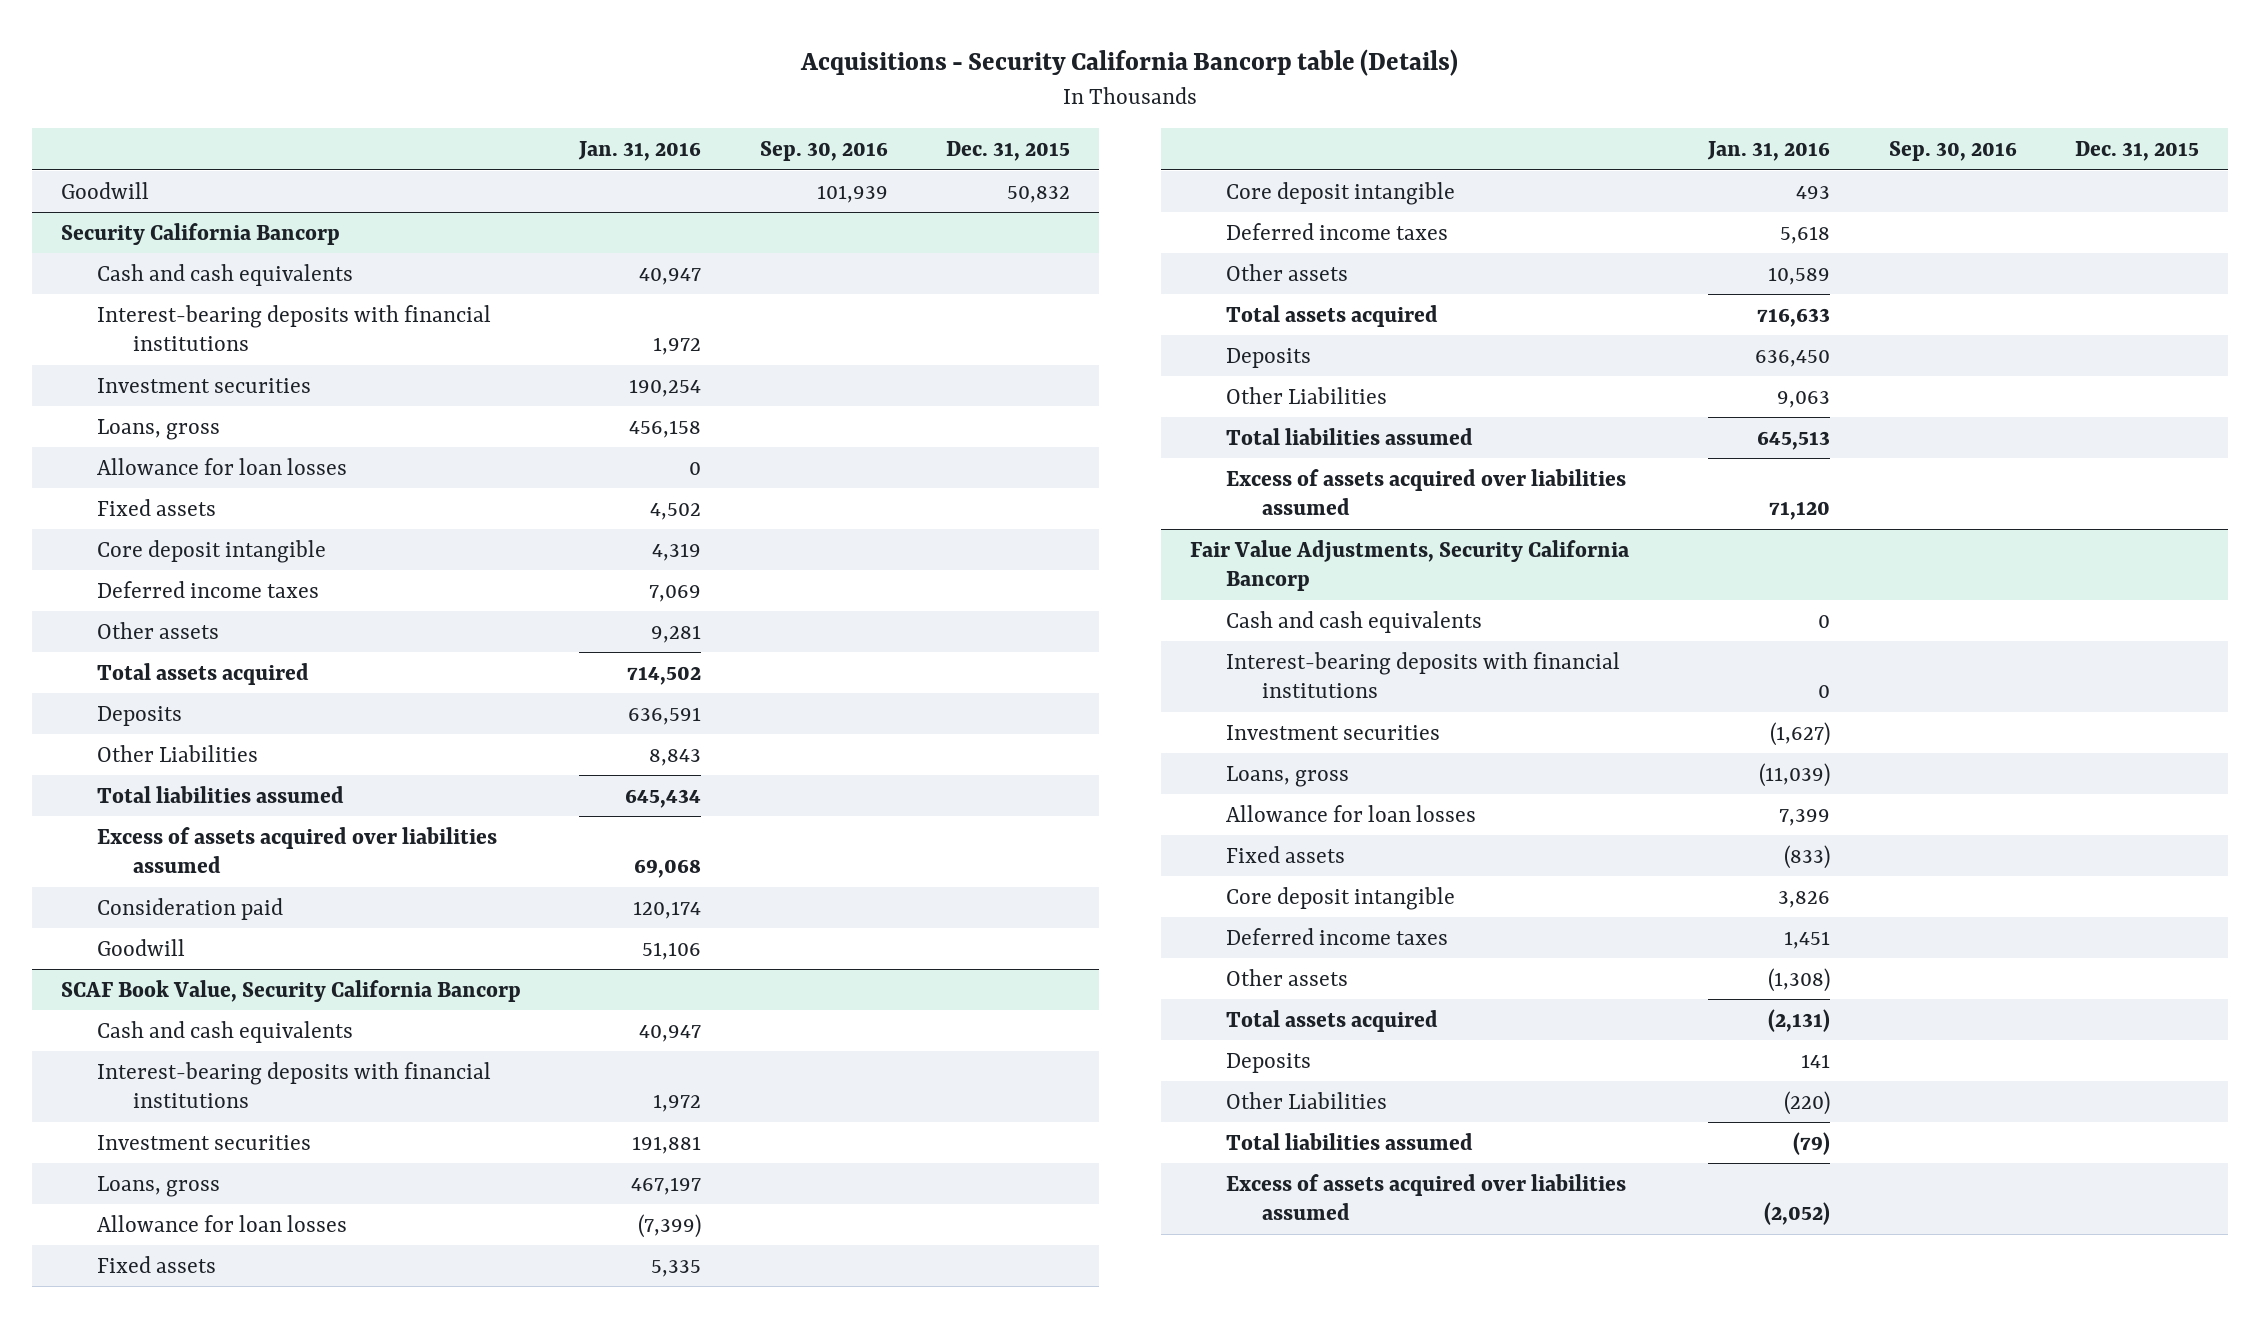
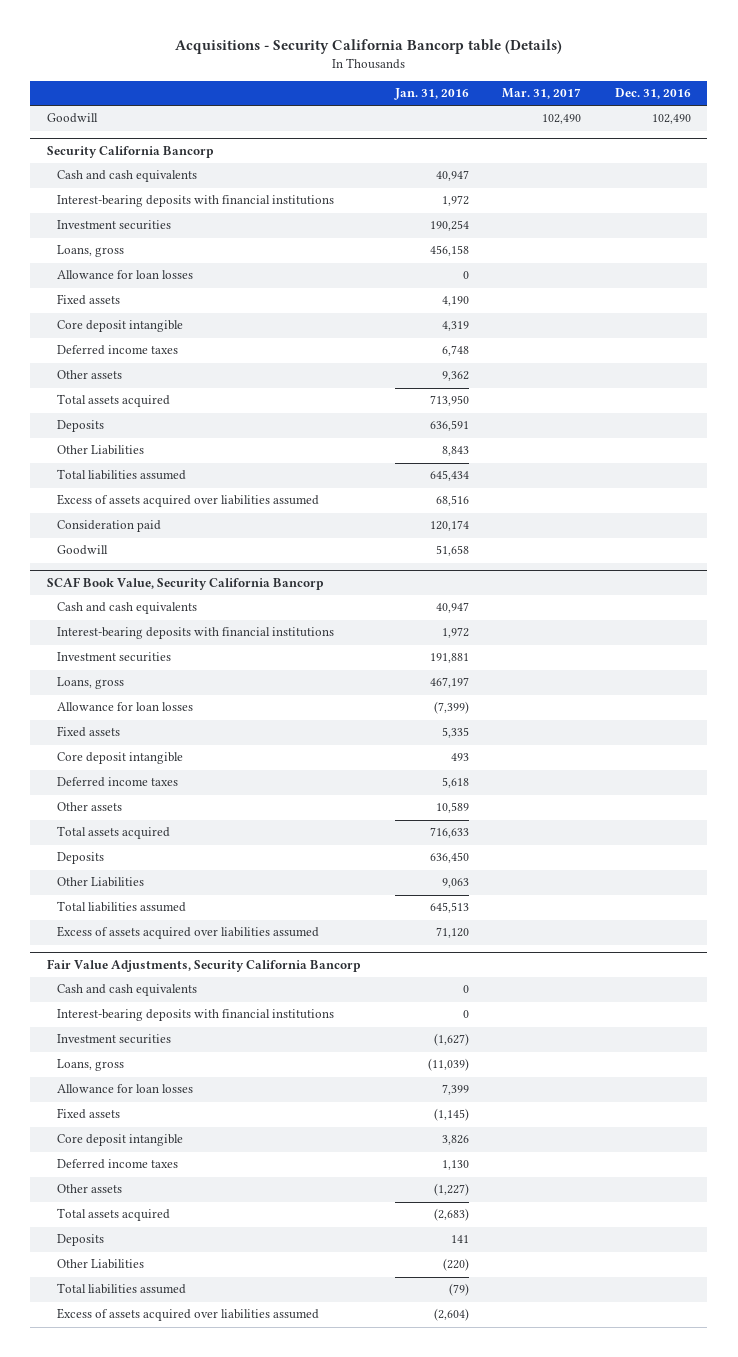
[759,140,888,161] Sep. 30, 2016 -> none
[945,140,1070,161] Dec. 31, 2015 -> none
none -> [502,88,582,100] Mar. 31, 2017
none -> [614,88,691,100] Dec. 31, 2016
[650,502,702,520] 4,502 -> [441,296,469,307] 4,190
[649,584,702,602] 7,069 -> [441,345,469,357] 6,748
[651,624,702,643] 9,281 -> [441,371,469,382] 9,362
[627,665,702,685] 714,502 -> [429,395,469,407] 713,950
[634,859,702,879] 69,068 -> [435,495,469,507] 68,516
[642,941,702,960] 51,106 -> [435,545,469,557] 51,658
[1784,844,1831,869] (833) -> [433,1108,469,1122] (1,145)
[1784,930,1831,949] 1,451 -> [441,1160,469,1171] 1,130
[1768,967,1831,992] (1,308) -> [433,1183,469,1197] (1,227)
[1768,1008,1831,1032] (2,131) -> [433,1208,469,1222] (2,683)
[1764,1202,1831,1226] (2,052) -> [433,1308,469,1322] (2,604)

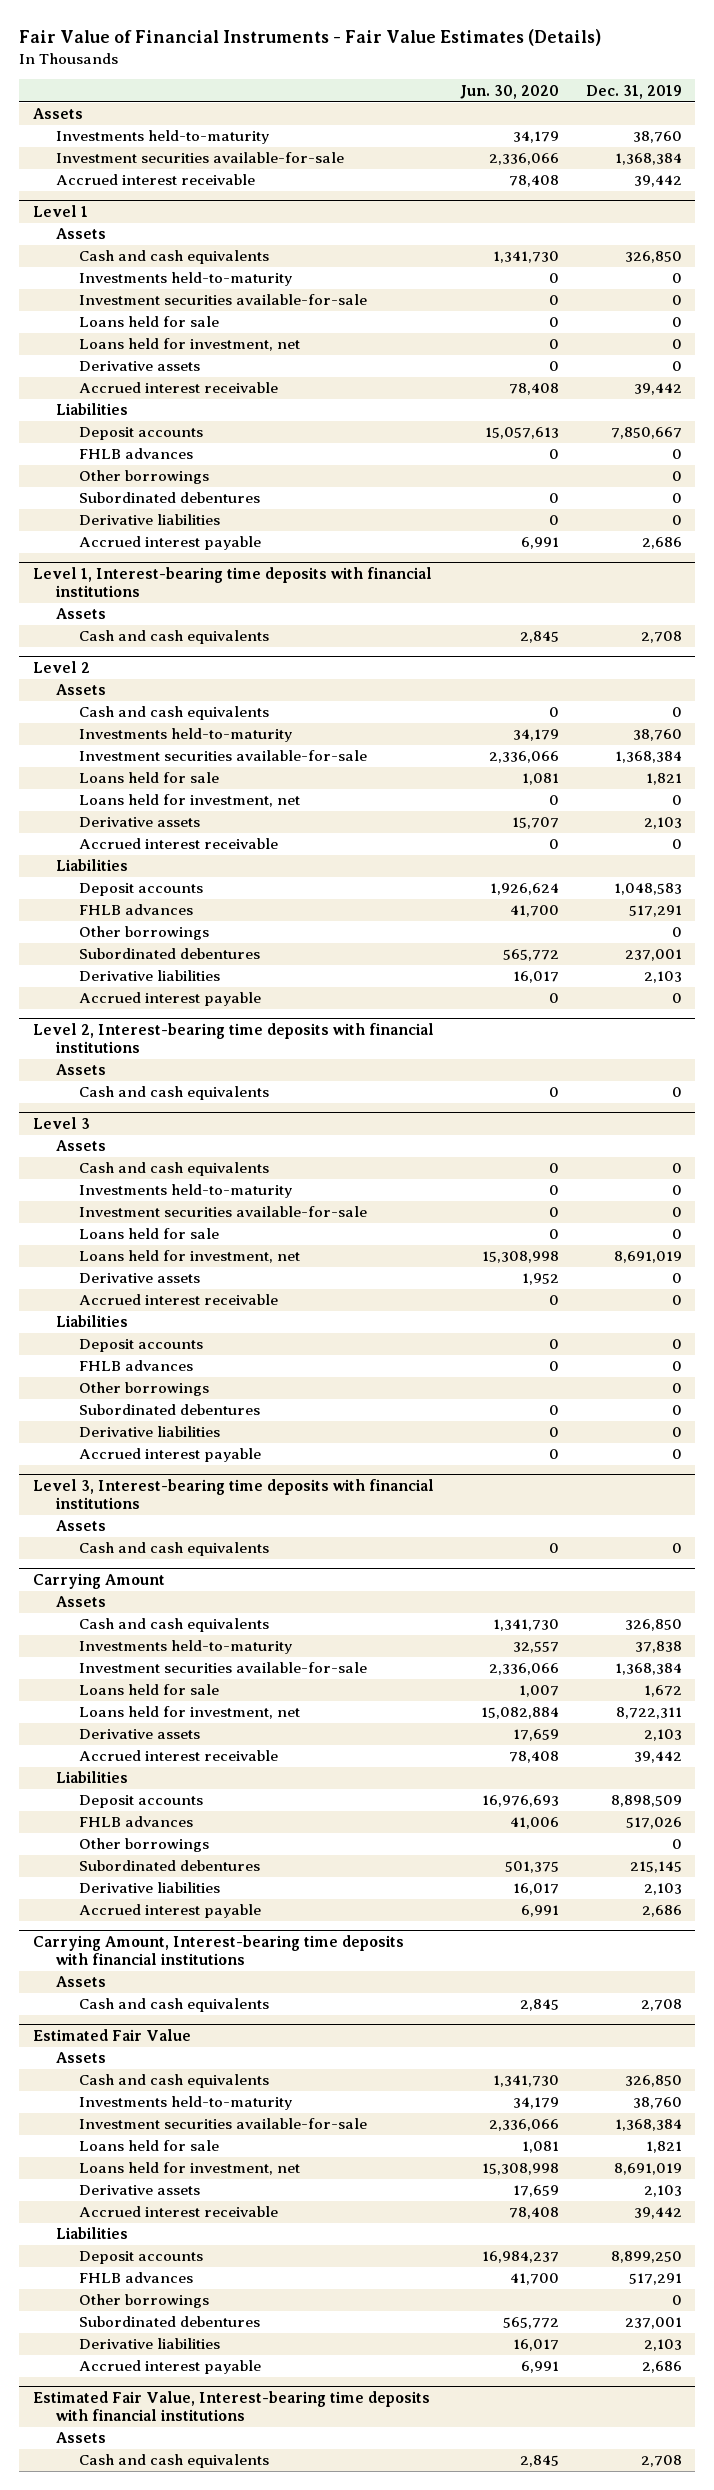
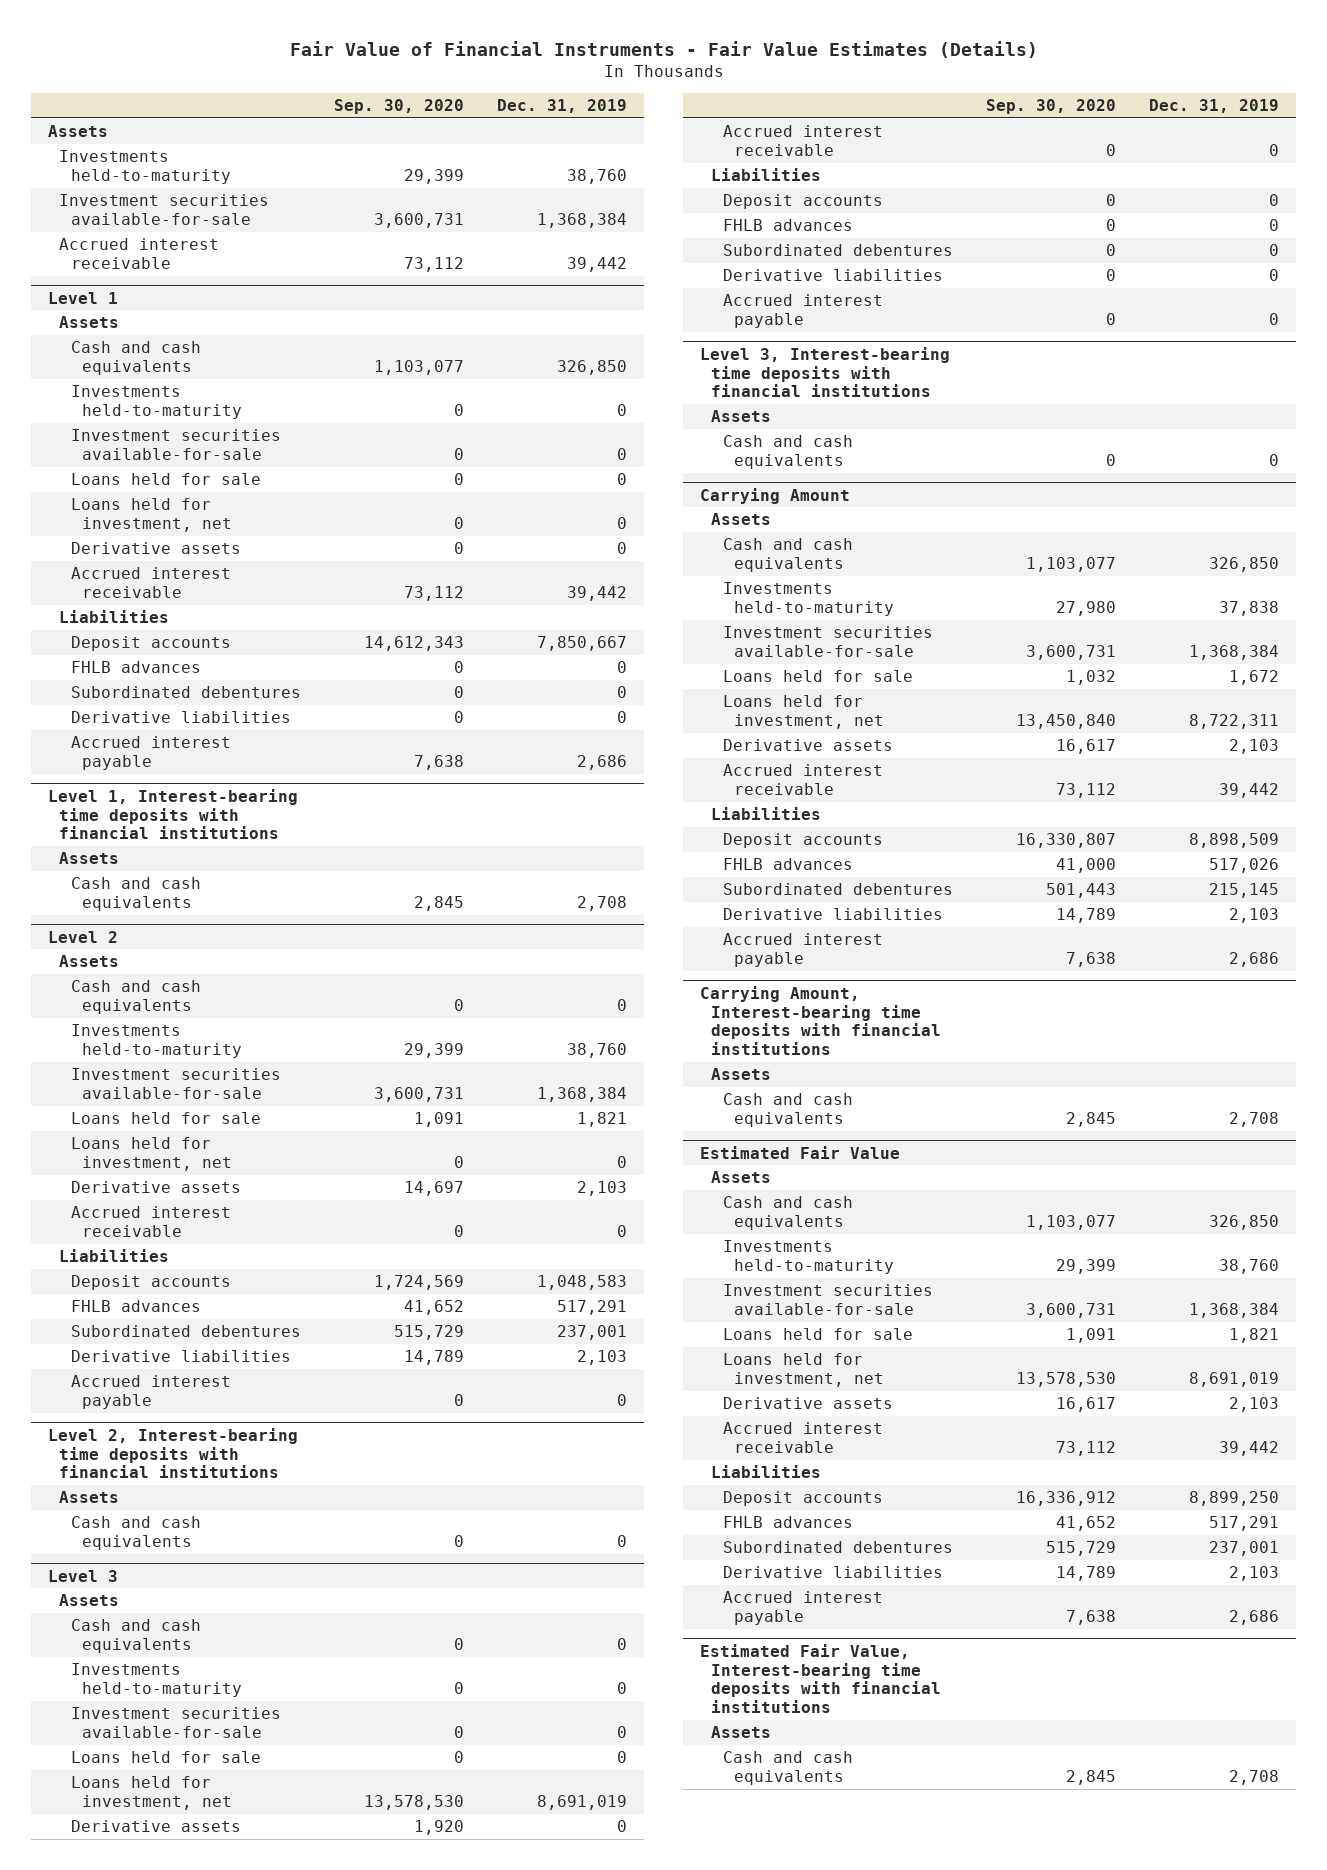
[460,84,560,99] Jun. 30, 2020 -> none
none -> [333,99,464,115] Sep. 30, 2020
[78,470,209,485] Other borrowings -> none
[78,926,209,941] Other borrowings -> none
[78,1382,209,1397] Other borrowings -> none
[78,1838,209,1853] Other borrowings -> none
[78,2294,209,2309] Other borrowings -> none

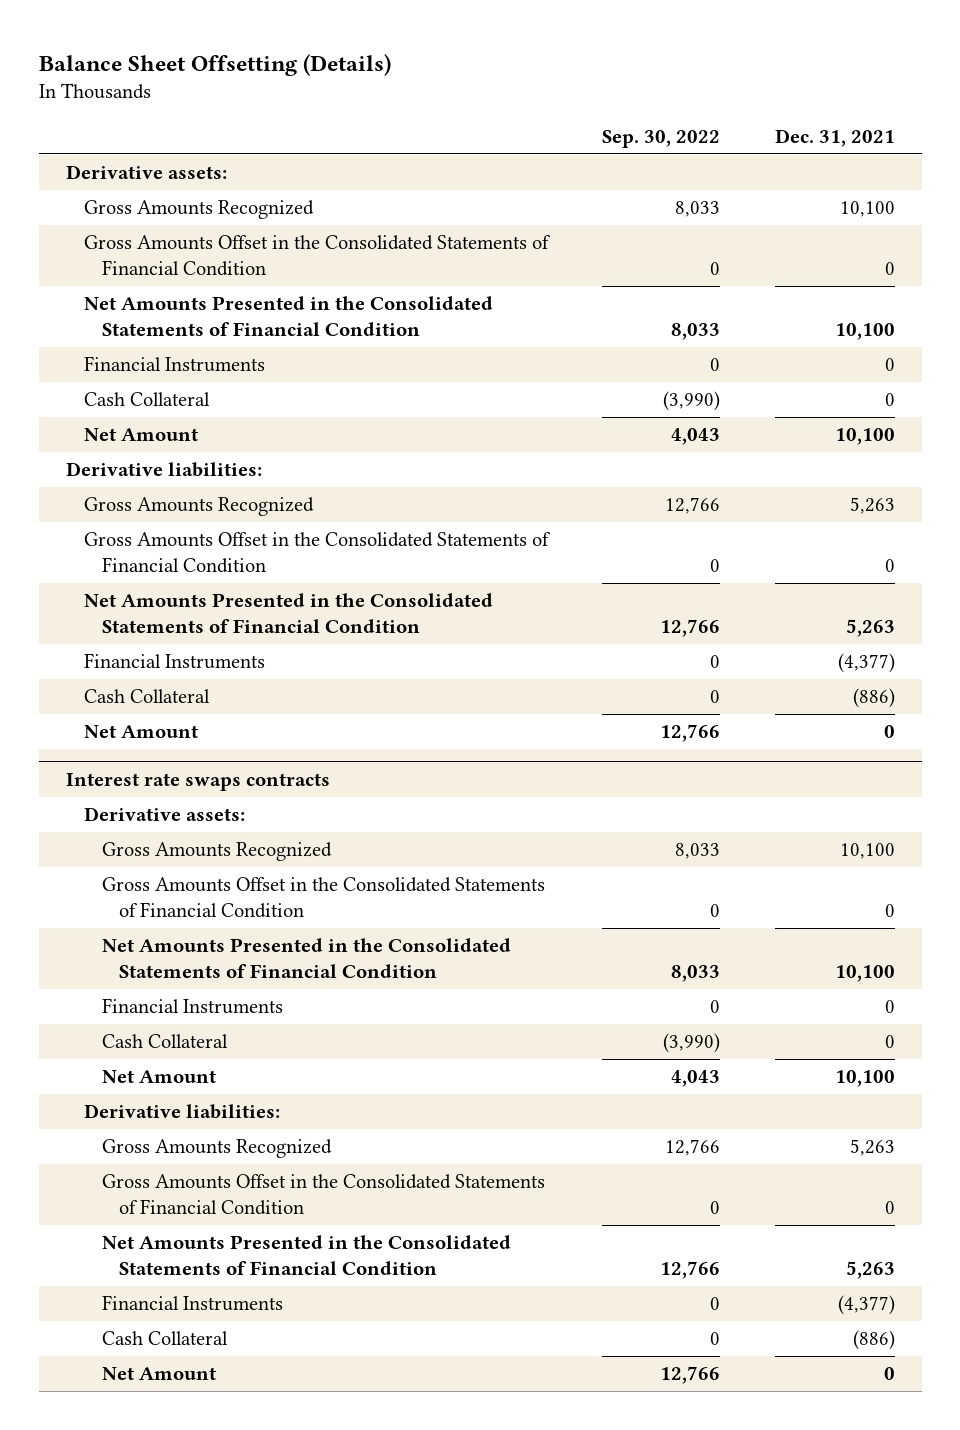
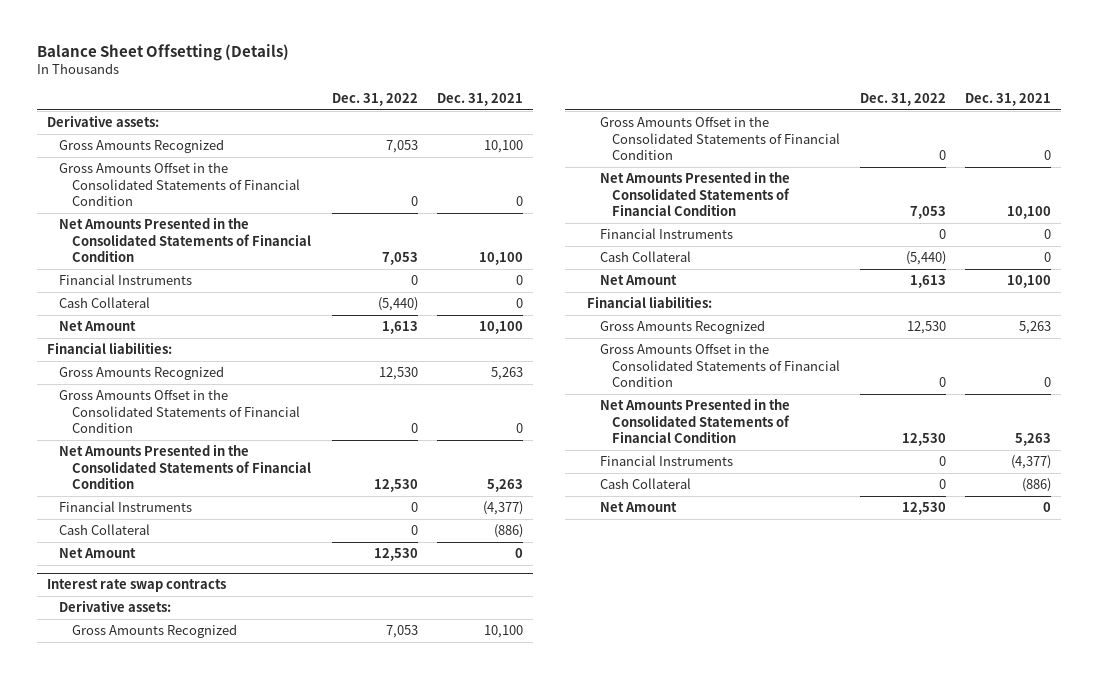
[602,129,721,148] Sep. 30, 2022 -> none
none -> [331,93,418,107] Dec. 31, 2022
[65,462,262,478] Derivative liabilities: -> none
none -> [46,342,172,355] Financial liabilities:
[65,772,330,791] Interest rate swaps contracts -> [46,579,226,593] Interest rate swap contracts
[83,1104,280,1120] Derivative liabilities: -> none
none -> [587,296,713,309] Financial liabilities:

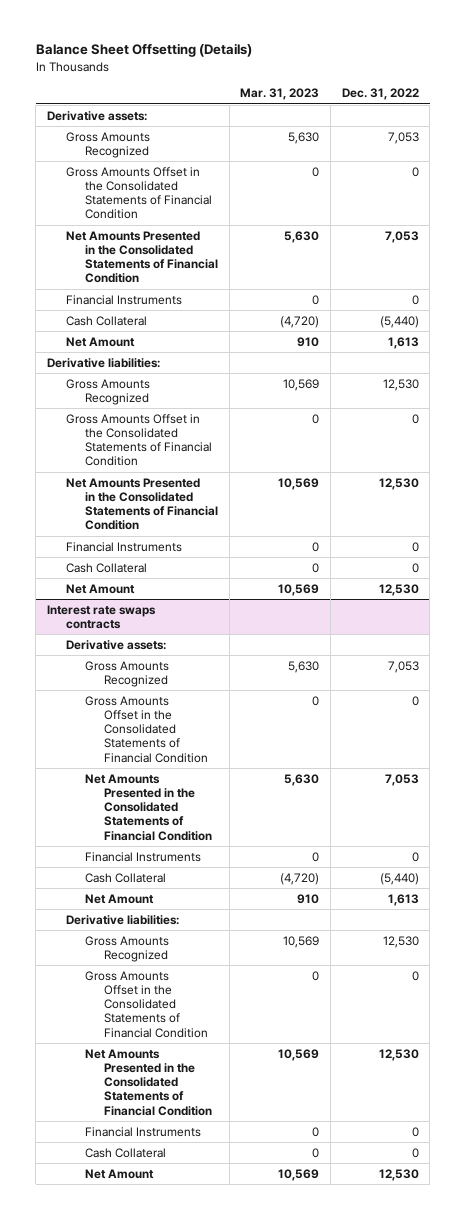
[437,93,524,107] Dec. 31, 2021 -> none
none -> [240,88,320,101] Mar. 31, 2023
[46,342,172,355] Financial liabilities: -> none
none -> [46,357,160,368] Derivative liabilities:
[46,579,226,593] Interest rate swap contracts -> [46,604,156,629] Interest rate swaps contracts
[587,296,713,309] Financial liabilities: -> none
none -> [66,914,180,925] Derivative liabilities:

